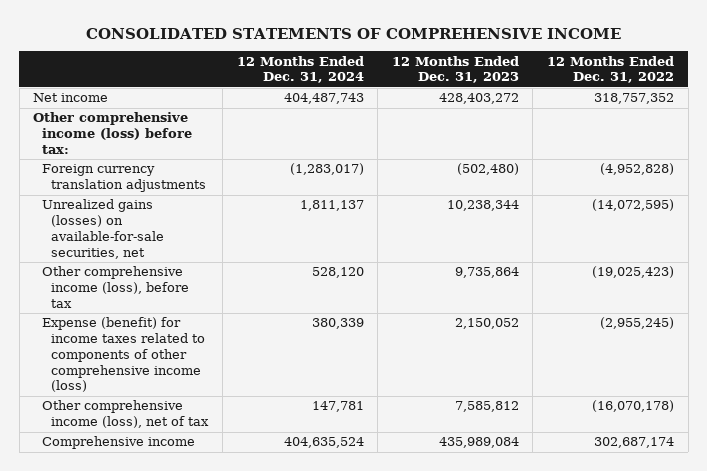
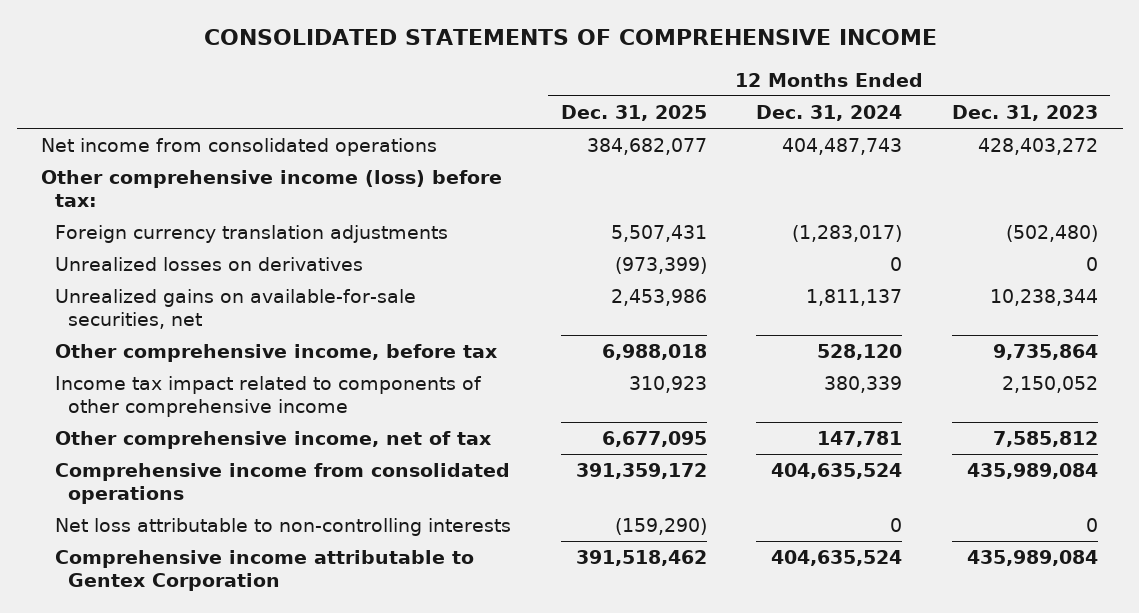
[547,55,675,84] 12 Months Ended Dec. 31, 2022 -> none
none -> [560,104,707,121] Dec. 31, 2025
[33,93,109,103] Net income -> [41,137,438,156] Net income from consolidated operations
none -> [54,256,363,271] Unrealized losses on derivatives
[42,199,165,259] Unrealized gains (losses) on available-for-sale securities, net -> [54,288,416,329] Unrealized gains on available-for-sale securities, net
[42,266,190,308] Other comprehensive income (loss), before tax -> [54,343,497,362] Other comprehensive income, before tax
[42,317,206,393] Expense (benefit) for income taxes related to components of other comprehensive income (loss) -> [54,375,482,417] Income tax impact related to components of other comprehensive income
[42,400,210,429] Other comprehensive income (loss), net of tax -> [54,430,491,449] Other comprehensive income, net of tax
[42,436,196,450] Comprehensive income -> [54,462,510,504] Comprehensive income from consolidated operations
none -> [54,517,511,536] Net loss attributable to non-controlling interests
none -> [54,549,474,591] Comprehensive income attributable to Gentex Corporation

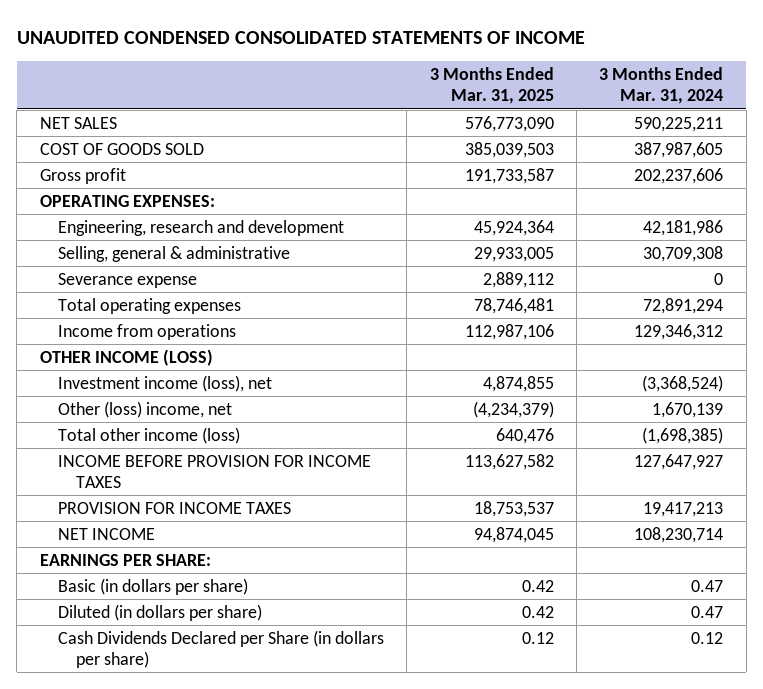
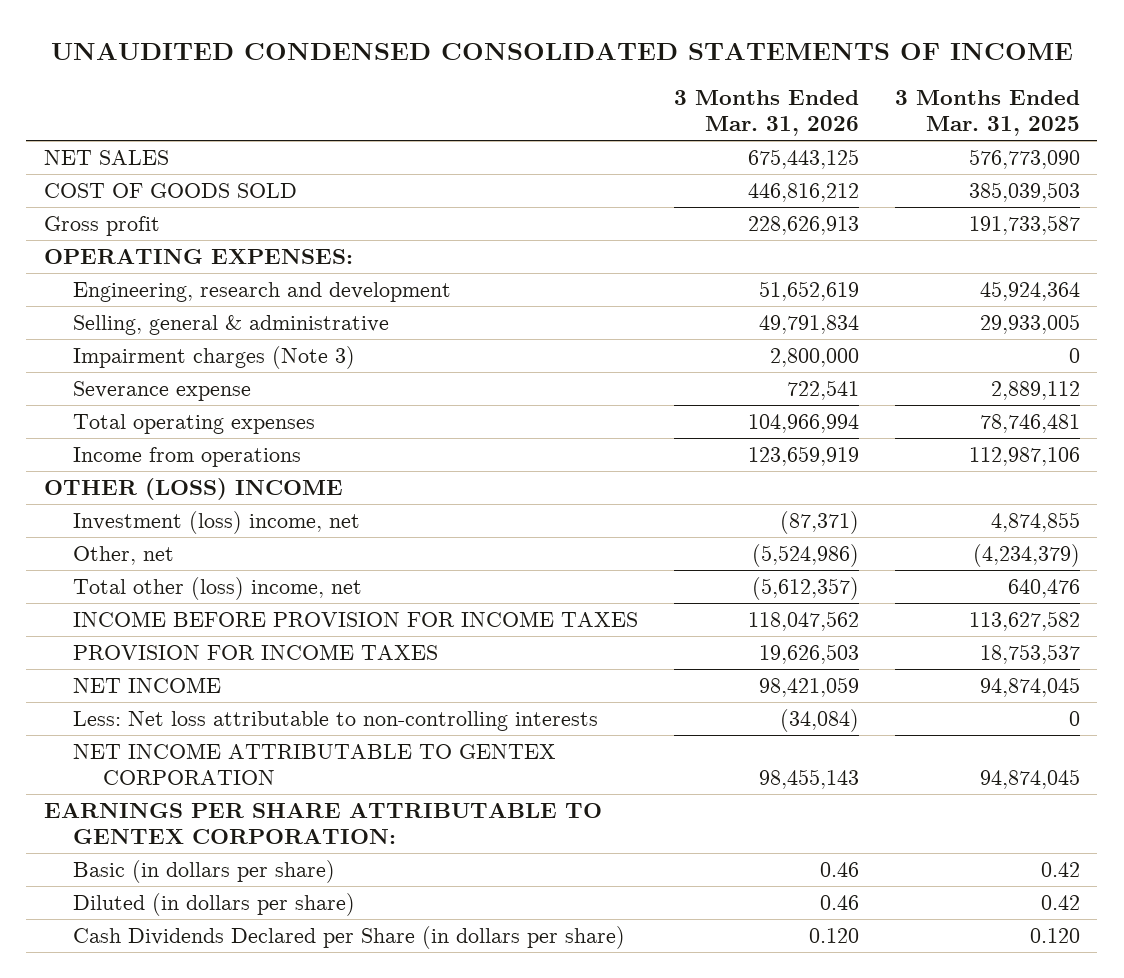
[599,66,724,105] 3 Months Ended Mar. 31, 2024 -> none
none -> [673,89,859,137] 3 Months Ended Mar. 31, 2026
none -> [73,345,356,369] Impairment charges (Note 3)
[39,348,213,366] OTHER INCOME (LOSS) -> [43,477,343,500] OTHER (LOSS) INCOME
[58,374,273,392] Investment income (loss), net -> [73,510,361,534] Investment (loss) income, net
[58,400,233,418] Other (loss) income, net -> [73,545,175,565] Other, net
[58,426,241,444] Total other income (loss) -> [73,576,363,600] Total other (loss) income, net
none -> [73,710,599,731] Less: Net loss attributable to non-controlling interests
none -> [73,742,557,786] NET INCOME ATTRIBUTABLE TO GENTEX CORPORATION
[39,553,211,566] EARNINGS PER SHARE: -> [43,802,602,845] EARNINGS PER SHARE ATTRIBUTABLE TO GENTEX CORPORATION:
[521,631,554,644] 0.12 -> [1029,927,1080,943] 0.120

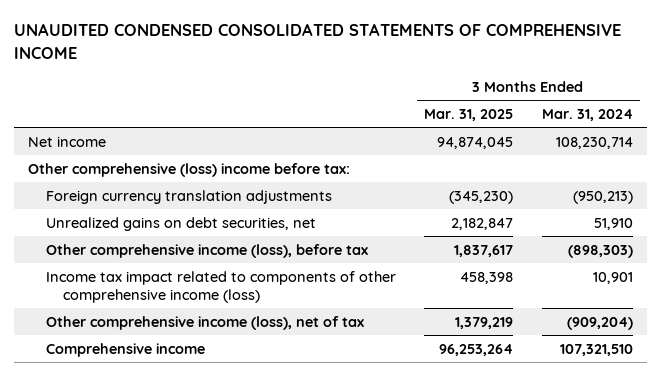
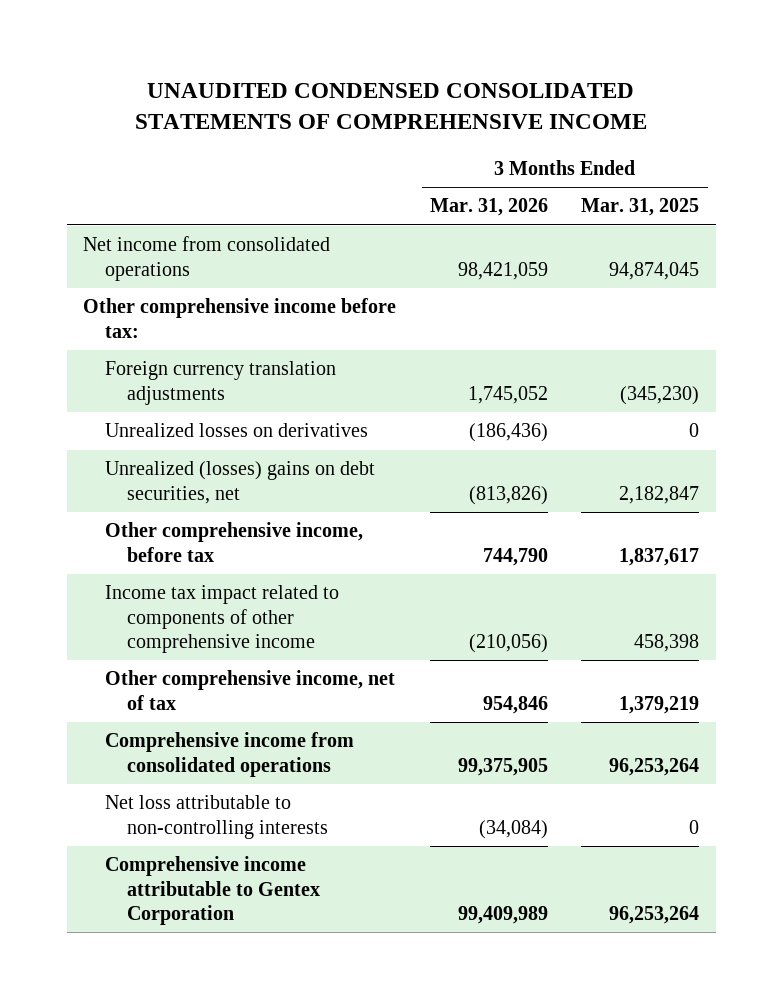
[541,108,633,121] Mar. 31, 2024 -> none
none -> [429,198,548,217] Mar. 31, 2026
[28,135,107,147] Net income -> [83,236,331,281] Net income from consolidated operations
[28,162,351,177] Other comprehensive (loss) income before tax: -> [83,298,397,338] Other comprehensive income before tax:
none -> [105,423,369,438] Unrealized losses on derivatives
[45,216,316,231] Unrealized gains on debt securities, net -> [105,461,376,504] Unrealized (losses) gains on debt securities, net
[45,243,368,258] Other comprehensive income (loss), before tax -> [105,522,364,562] Other comprehensive income, before tax
[45,270,396,303] Income tax impact related to components of other comprehensive income (loss) -> [105,585,340,653] Income tax impact related to components of other comprehensive income
[45,315,364,330] Other comprehensive income (loss), net of tax -> [105,670,396,710] Other comprehensive income, net of tax
[45,342,205,357] Comprehensive income -> [105,732,355,777] Comprehensive income from consolidated operations
none -> [105,795,329,839] Net loss attributable to non-controlling interests
none -> [105,856,321,925] Comprehensive income attributable to Gentex Corporation

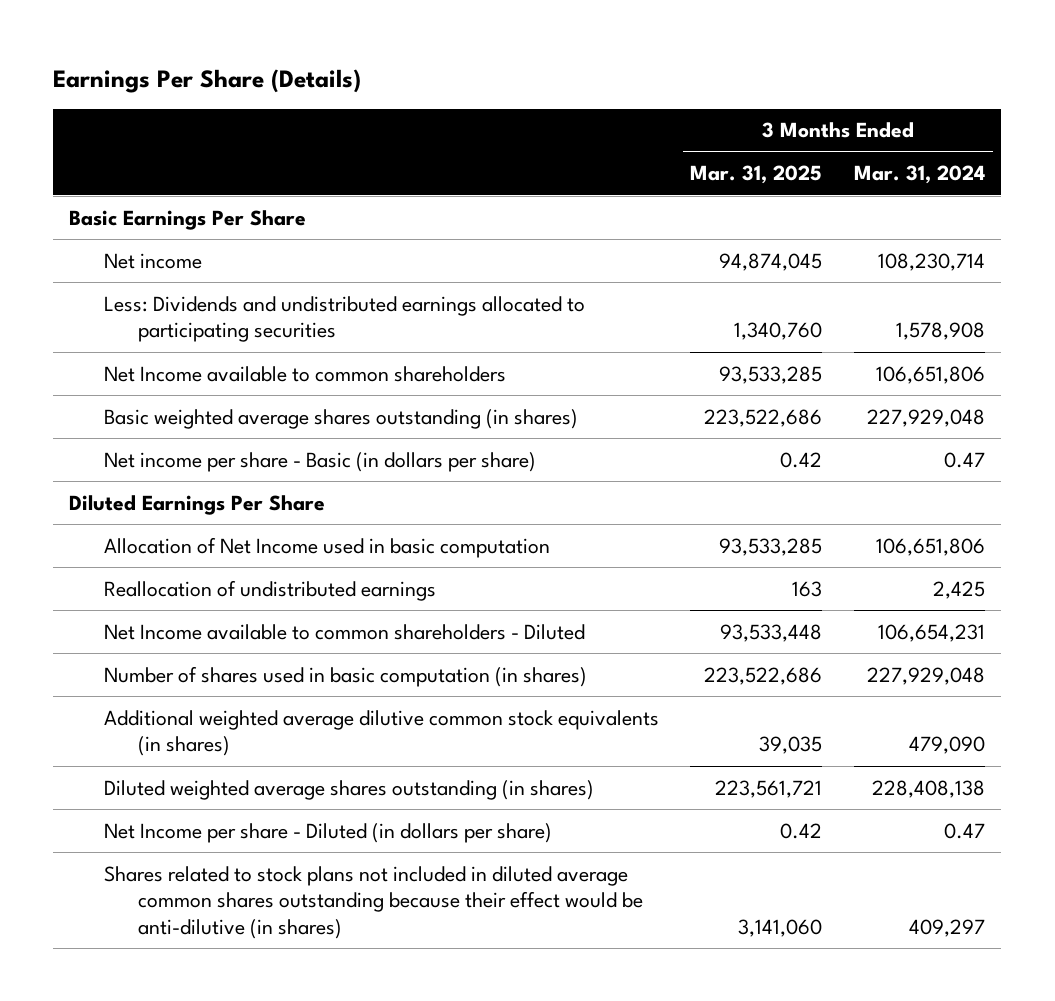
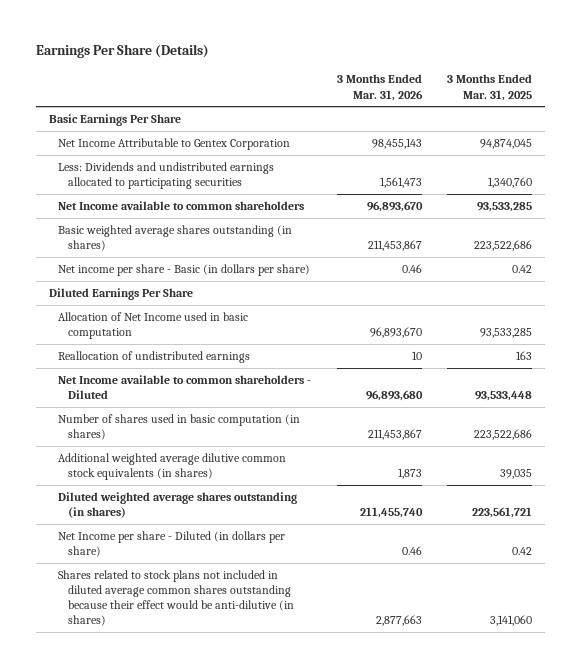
[854,165,986,185] Mar. 31, 2024 -> none
none -> [336,74,423,101] 3 Months Ended Mar. 31, 2026
[103,252,202,269] Net income -> [58,137,291,150] Net Income Attributable to Gentex Corporation

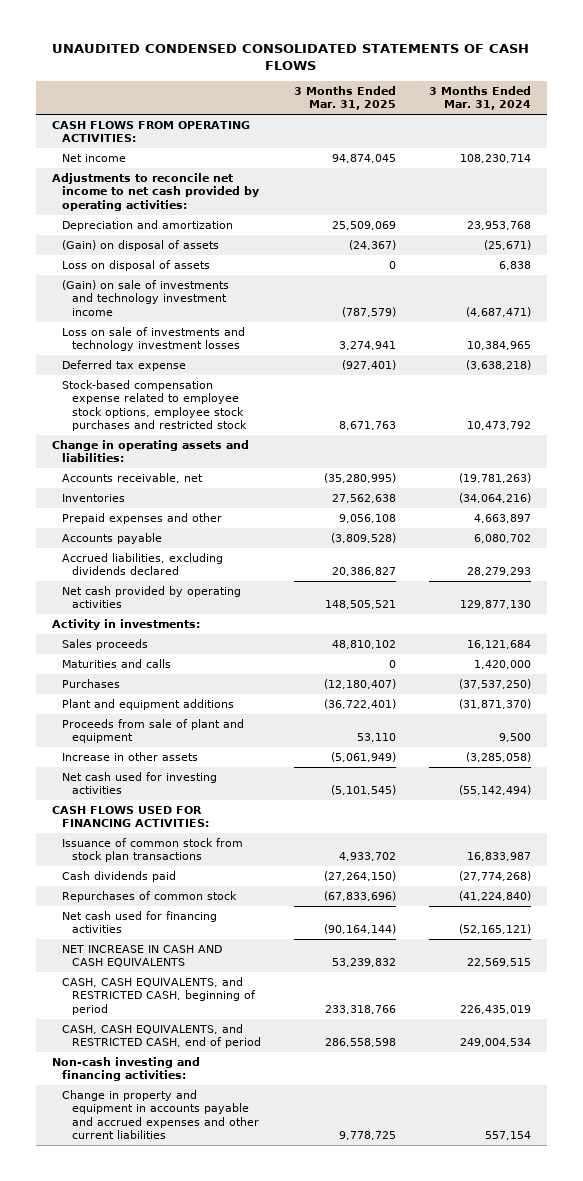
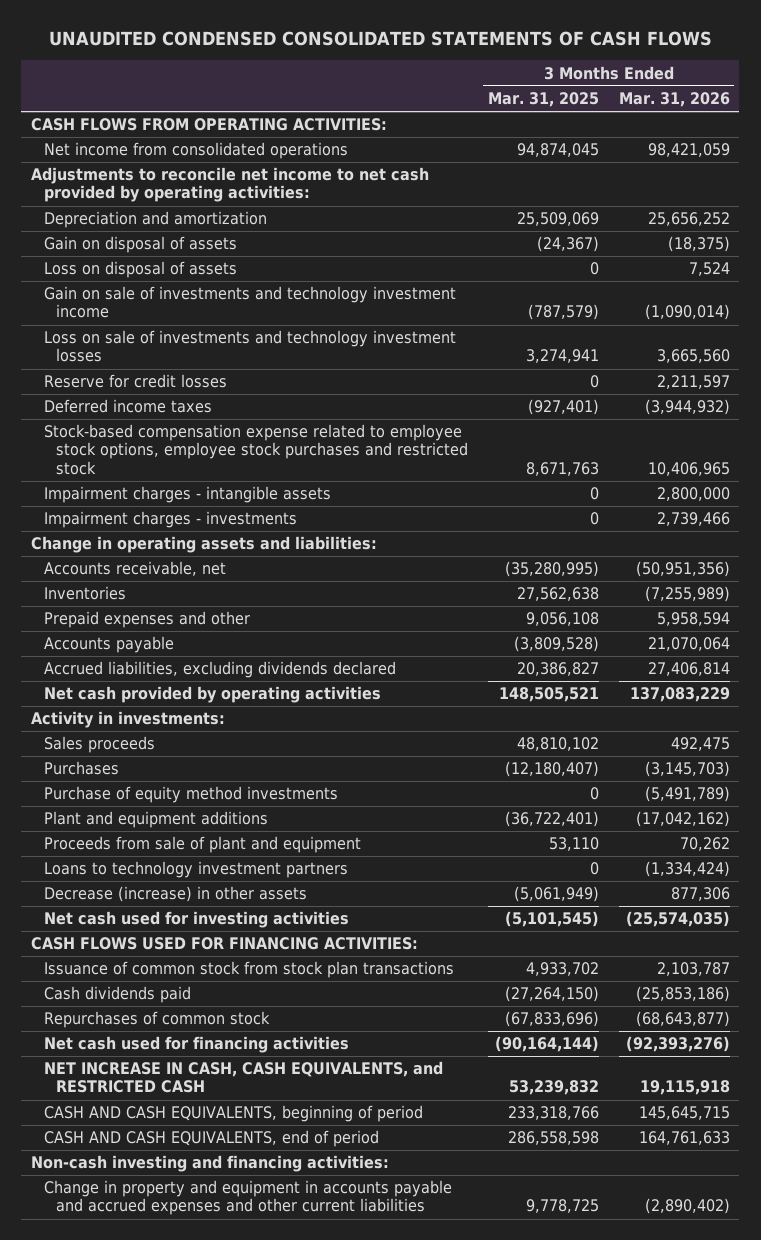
[428,85,531,111] 3 Months Ended Mar. 31, 2024 -> none
none -> [618,92,730,108] Mar. 31, 2026
[61,154,126,163] Net income -> [43,142,348,160] Net income from consolidated operations
[61,240,219,252] (Gain) on disposal of assets -> [43,236,237,254] Gain on disposal of assets
[61,280,229,316] (Gain) on sale of investments and technology investment income -> [43,286,456,319] Gain on sale of investments and technology investment income
none -> [43,374,227,389] Reserve for credit losses
[61,360,186,372] Deferred tax expense -> [43,399,212,414] Deferred income taxes
none -> [43,486,331,504] Impairment charges - intangible assets
none -> [43,511,297,529] Impairment charges - investments
[61,659,171,669] Maturities and calls -> none
none -> [43,786,338,804] Purchase of equity method investments
none -> [43,861,348,879] Loans to technology investment partners
[61,752,198,762] Increase in other assets -> [43,886,307,903] Decrease (increase) in other assets
[61,945,222,968] NET INCREASE IN CASH AND CASH EQUIVALENTS -> [43,1061,443,1094] NET INCREASE IN CASH, CASH EQUIVALENTS, and RESTRICTED CASH
[61,977,256,1015] CASH, CASH EQUIVALENTS, and RESTRICTED CASH, beginning of period -> [43,1105,423,1123] CASH AND CASH EQUIVALENTS, beginning of period
[61,1024,261,1049] CASH, CASH EQUIVALENTS, and RESTRICTED CASH, end of period -> [43,1130,379,1148] CASH AND CASH EQUIVALENTS, end of period

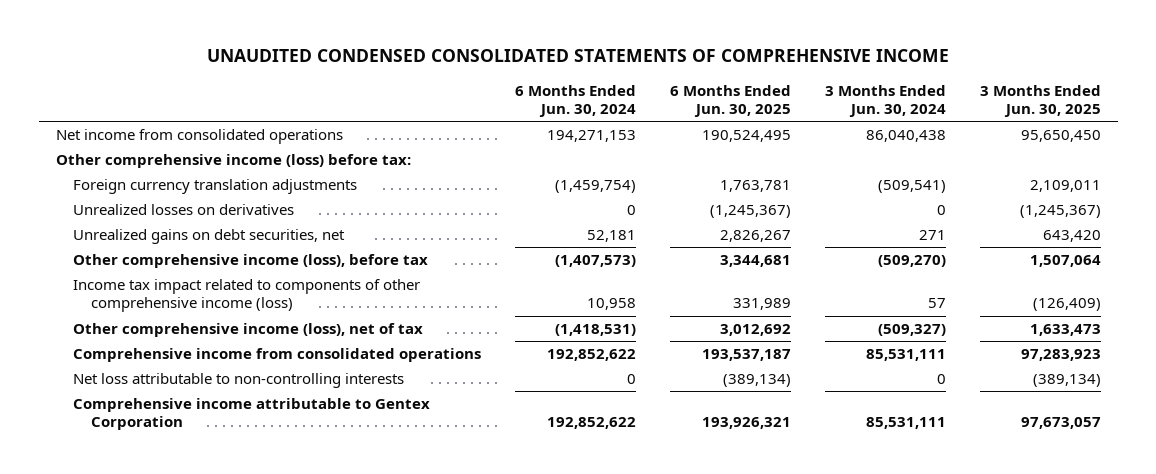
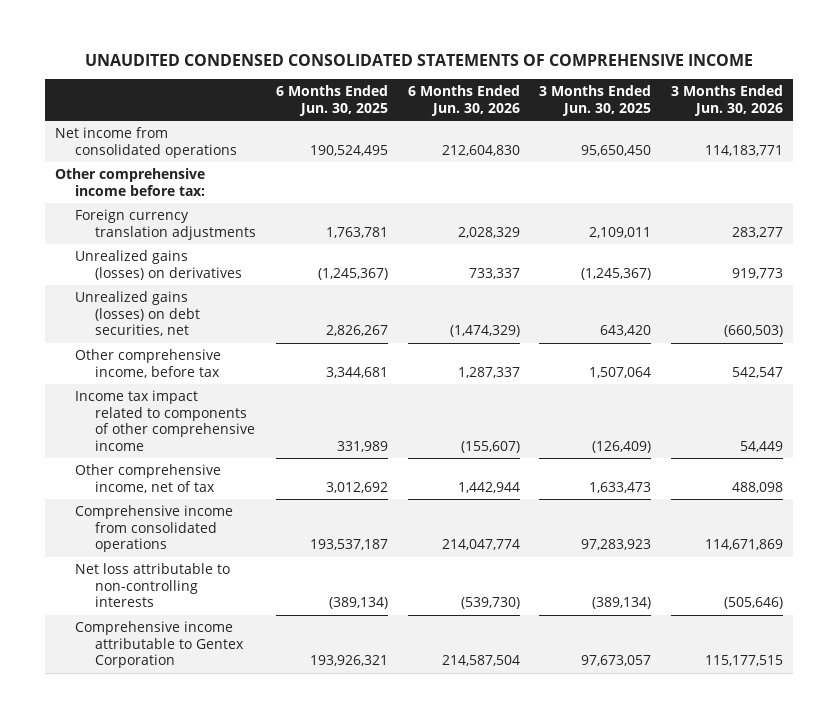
[515,84,637,118] 6 Months Ended Jun. 30, 2024 -> none
[824,84,946,118] 3 Months Ended Jun. 30, 2024 -> none
none -> [407,85,520,117] 6 Months Ended Jun. 30, 2026
none -> [671,85,784,117] 3 Months Ended Jun. 30, 2026
[55,153,411,168] Other comprehensive income (loss) before tax: -> [55,167,206,196] Other comprehensive income before tax:
[73,203,295,215] Unrealized losses on derivatives -> [75,249,242,280] Unrealized gains (losses) on derivatives
[73,228,346,244] Unrealized gains on debt securities, net -> [75,290,200,337] Unrealized gains (losses) on debt securities, net
[73,253,429,268] Other comprehensive income (loss), before tax -> [75,348,222,378] Other comprehensive income, before tax
[73,278,421,313] Income tax impact related to components of other comprehensive income (loss) -> [75,389,255,451] Income tax impact related to components of other comprehensive income
[73,322,424,337] Other comprehensive income (loss), net of tax -> [75,463,222,493] Other comprehensive income, net of tax

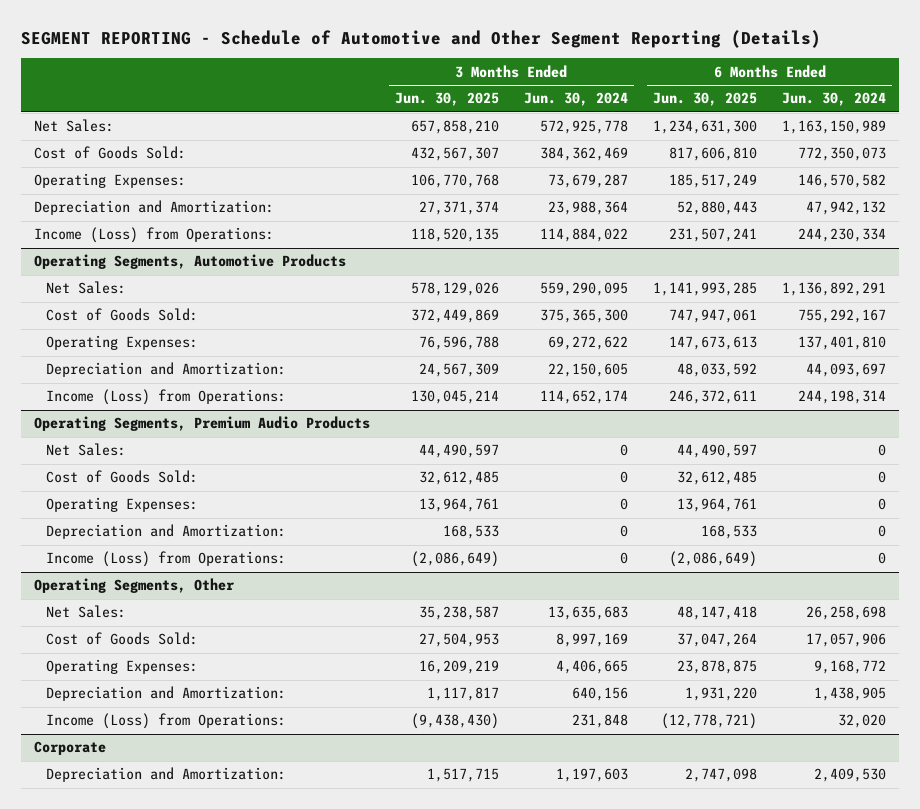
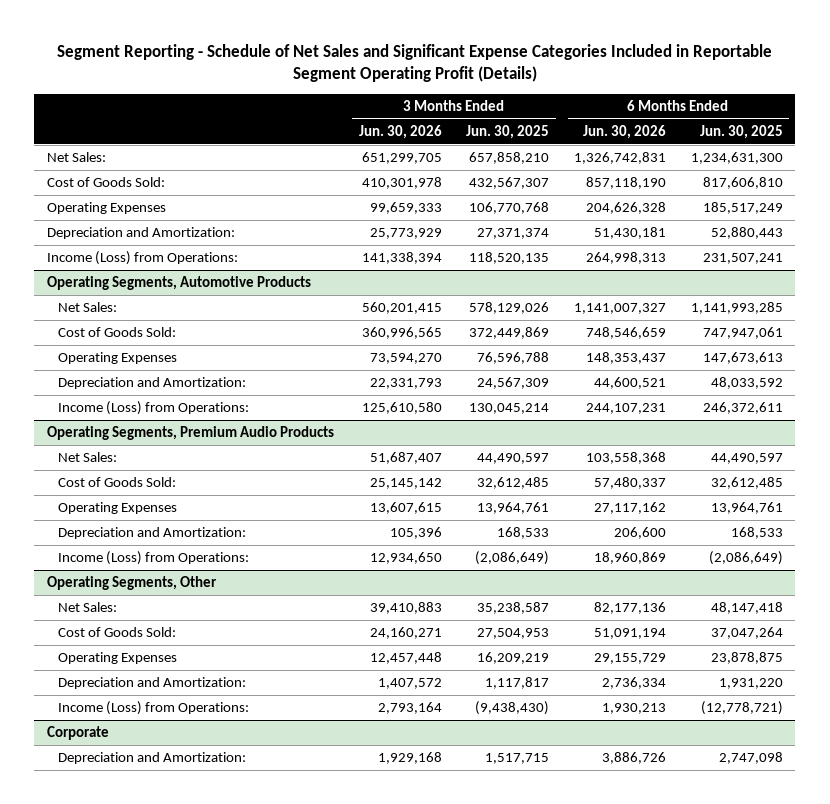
[21,29,822,48] SEGMENT REPORTING - Schedule of Automotive and Other Segment Reporting (Details) -> [56,43,772,83] Segment Reporting - Schedule of Net Sales and Significant Expense Categories Included in Reportable Segment Operating Profit (Details)
[523,92,628,107] Jun. 30, 2024 -> none
[782,92,887,107] Jun. 30, 2024 -> none
none -> [358,125,442,140] Jun. 30, 2026
none -> [583,125,667,140] Jun. 30, 2026
[33,173,186,189] Operating Expenses: -> [46,202,166,215] Operating Expenses
[46,335,199,351] Operating Expenses: -> [57,352,177,365] Operating Expenses
[46,497,199,513] Operating Expenses: -> [57,502,177,515] Operating Expenses
[46,659,199,675] Operating Expenses: -> [57,652,177,665] Operating Expenses

